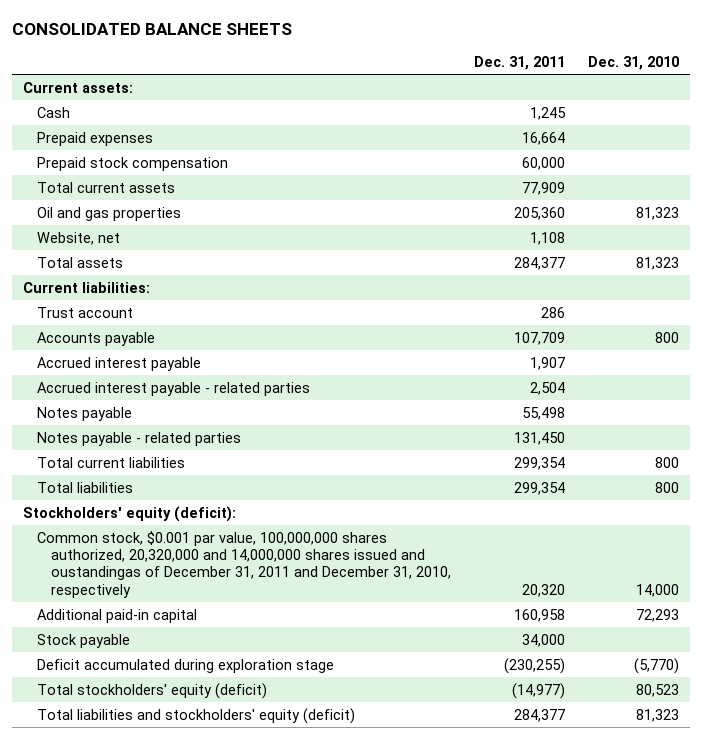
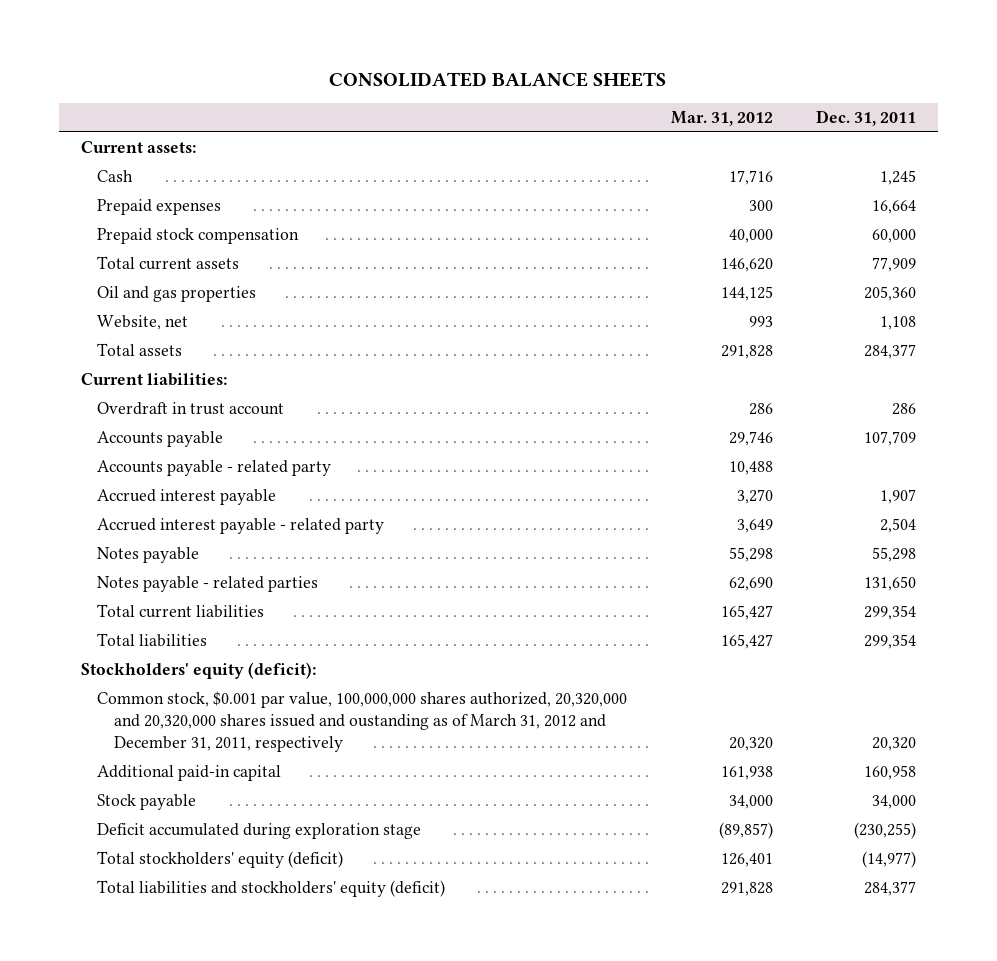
[587,55,679,70] Dec. 31, 2010 -> none
none -> [670,111,773,127] Mar. 31, 2012
[37,306,134,318] Trust account -> [97,401,285,415] Overdraft in trust account
none -> [97,459,332,476] Accounts payable - related party
[37,381,311,396] Accrued interest payable - related parties -> [97,517,385,534] Accrued interest payable - related party
[522,406,566,420] 55,498 -> [872,546,917,562] 55,298
[514,431,566,445] 131,450 -> [864,575,917,591] 131,650
[37,530,452,598] Common stock, $0.001 par value, 100,000,000 shares authorized, 20,320,000 and 14,000,000 shares issued and oustandingas of December 31, 2011 and December 31, 2010, respectively -> [97,690,628,753] Common stock, $0.001 par value, 100,000,000 shares authorized, 20,320,000 and 20,320,000 shares issued and oustanding as of March 31, 2012 and December 31, 2011, respectively

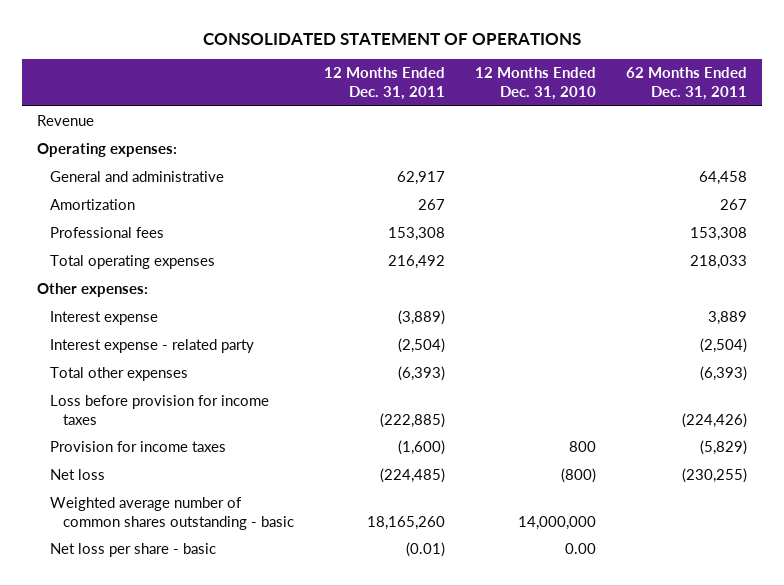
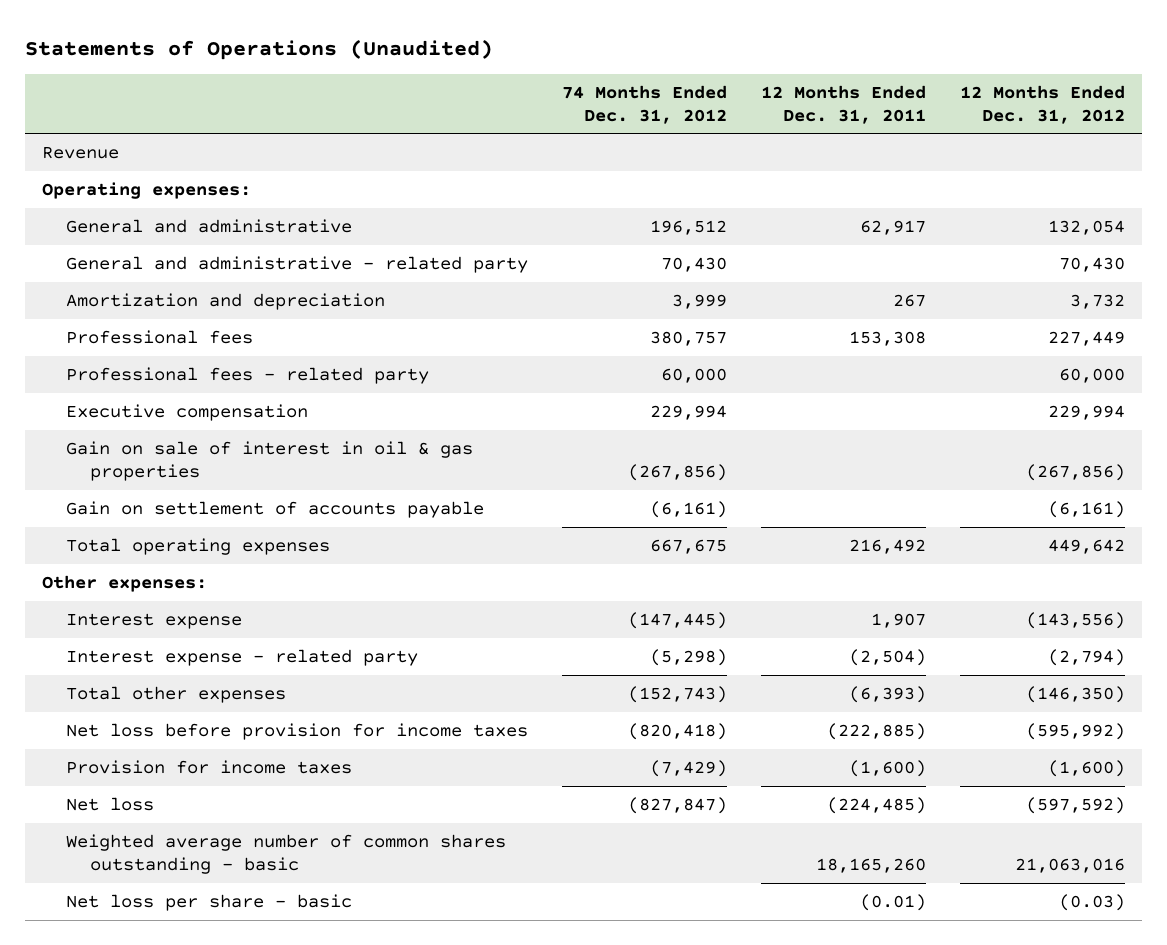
[203,32,582,45] CONSOLIDATED STATEMENT OF OPERATIONS -> [25,38,494,60] Statements of Operations (Unaudited)
[474,67,596,101] 12 Months Ended Dec. 31, 2010 -> none
[625,67,747,101] 62 Months Ended Dec. 31, 2011 -> none
none -> [562,84,728,124] 74 Months Ended Dec. 31, 2012
none -> [959,84,1125,124] 12 Months Ended Dec. 31, 2012
none -> [66,255,529,273] General and administrative - related party
[50,198,136,210] Amortization -> [66,292,386,310] Amortization and depreciation
none -> [66,366,430,384] Professional fees - related party
none -> [66,403,309,421] Executive compensation
none -> [66,440,474,481] Gain on sale of interest in oil & gas properties
none -> [66,500,485,518] Gain on settlement of accounts payable
[397,309,445,325] (3,889) -> [871,612,927,628] 1,907
[50,394,270,425] Loss before provision for income taxes -> [66,722,529,740] Net loss before provision for income taxes

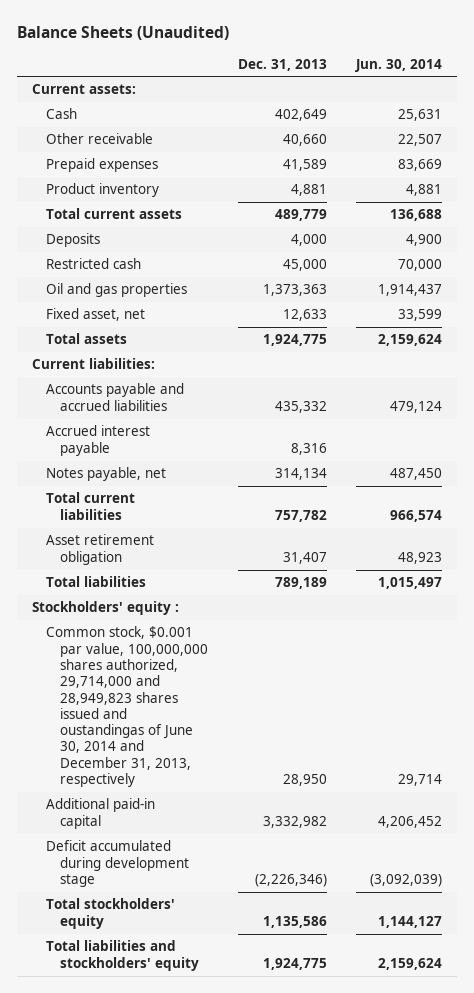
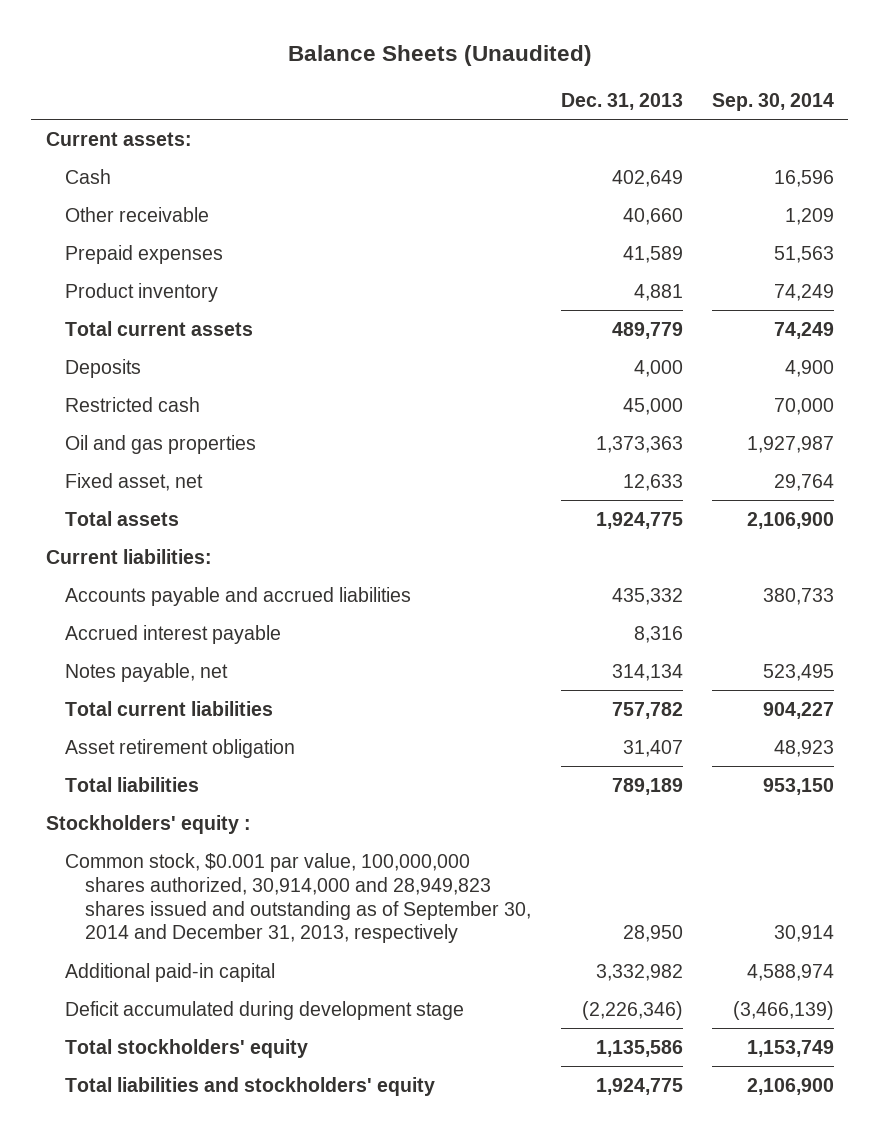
[355,58,443,72] Jun. 30, 2014 -> none
none -> [711,92,834,111] Sep. 30, 2014
[45,626,208,787] Common stock, $0.001 par value, 100,000,000 shares authorized, 29,714,000 and 28,949,823 shares issued and oustandingas of June 30, 2014 and December 31, 2013, respectively -> [65,852,532,944] Common stock, $0.001 par value, 100,000,000 shares authorized, 30,914,000 and 28,949,823 shares issued and outstanding as of September 30, 2014 and December 31, 2013, respectively

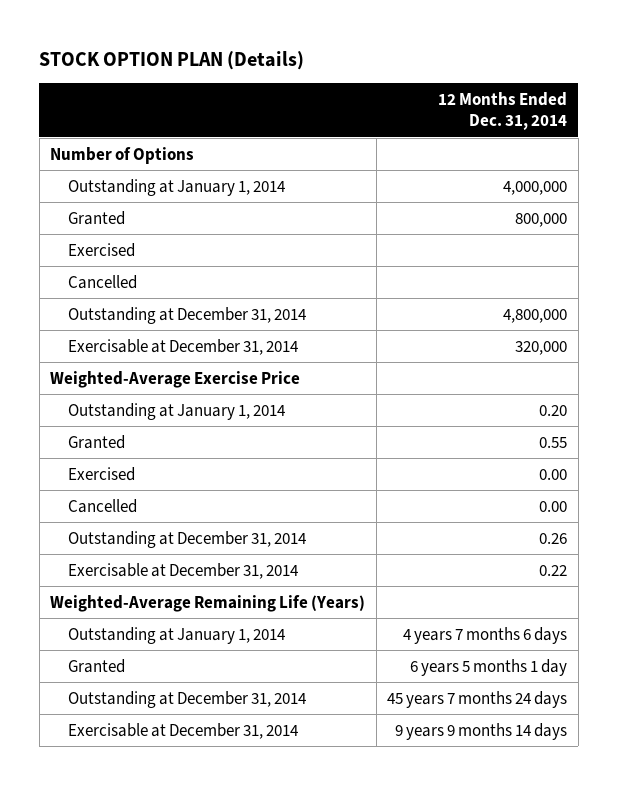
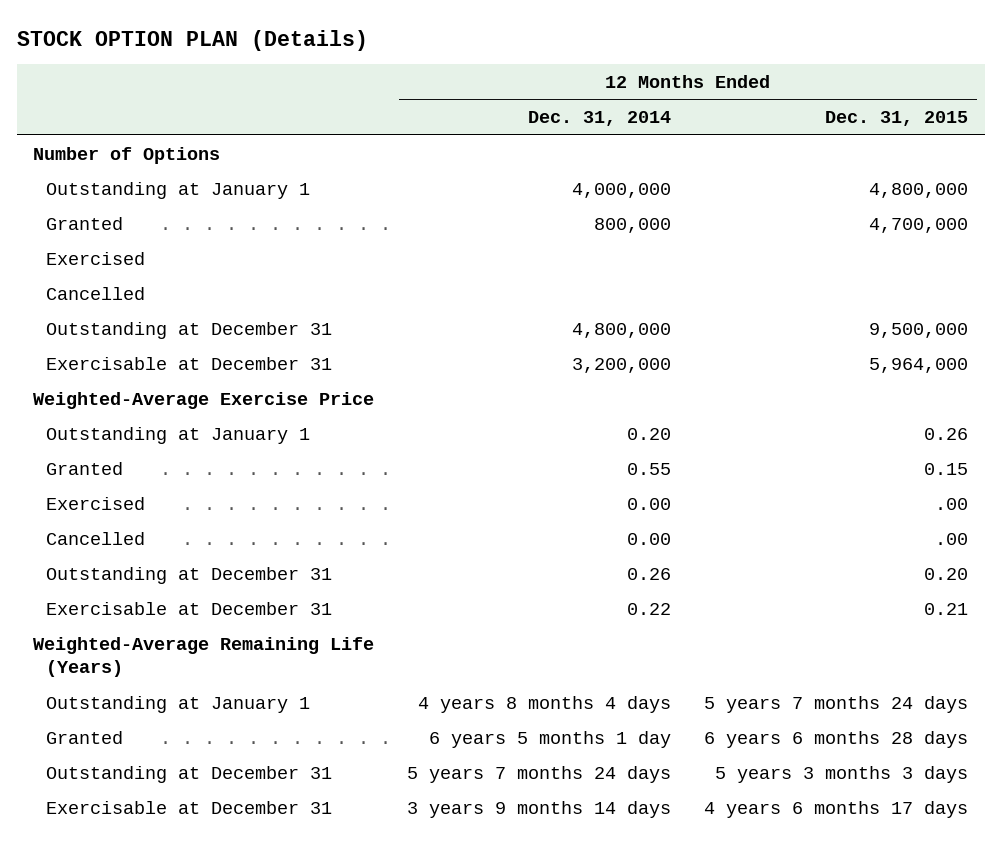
none -> [825,111,969,127] Dec. 31, 2015
[68,178,286,196] Outstanding at January 1, 2014 -> [46,181,311,199] Outstanding at January 1
[68,306,307,324] Outstanding at December 31, 2014 -> [46,321,333,339] Outstanding at December 31
[68,338,299,355] Exercisable at December 31, 2014 -> [46,356,333,370] Exercisable at December 31
[515,340,568,355] 320,000 -> [572,357,672,373] 3,200,000
[68,402,286,420] Outstanding at January 1, 2014 -> [46,426,311,444] Outstanding at January 1
[68,530,307,548] Outstanding at December 31, 2014 -> [46,566,333,584] Outstanding at December 31
[68,562,299,579] Exercisable at December 31, 2014 -> [46,601,333,615] Exercisable at December 31
[68,626,286,644] Outstanding at January 1, 2014 -> [46,695,311,713] Outstanding at January 1
[403,626,568,644] 4 years 7 months 6 days -> [418,695,672,713] 4 years 8 months 4 days
[68,690,307,708] Outstanding at December 31, 2014 -> [46,765,333,783] Outstanding at December 31
[387,690,568,708] 45 years 7 months 24 days -> [407,765,672,783] 5 years 7 months 24 days
[68,722,299,739] Exercisable at December 31, 2014 -> [46,800,333,814] Exercisable at December 31
[395,722,568,740] 9 years 9 months 14 days -> [407,800,672,818] 3 years 9 months 14 days

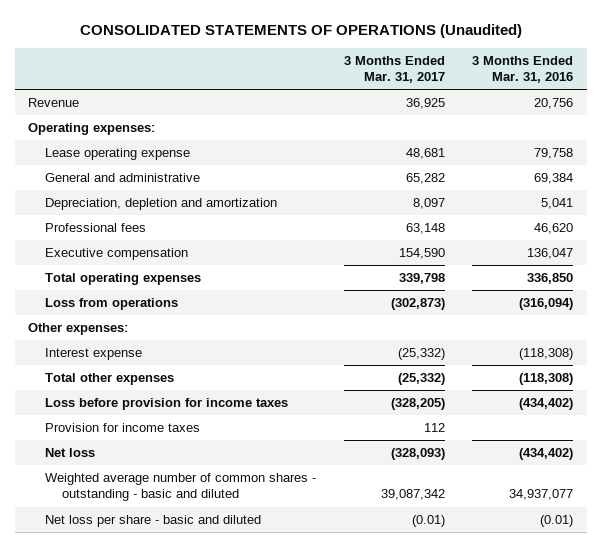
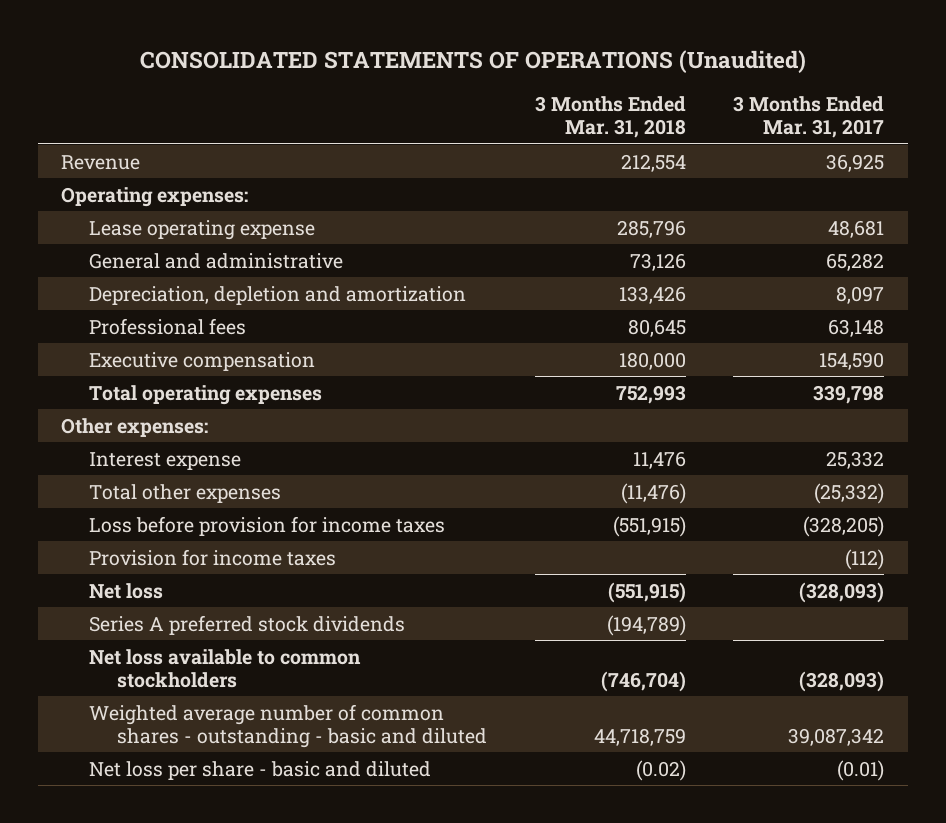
[471,55,573,84] 3 Months Ended Mar. 31, 2016 -> none
none -> [534,96,686,139] 3 Months Ended Mar. 31, 2018
[45,298,179,311] Loss from operations -> none
[397,348,445,361] (25,332) -> [826,450,885,469] 25,332
[423,423,445,433] 112 -> [845,548,885,570] (112)
none -> [89,614,406,635] Series A preferred stock dividends
none -> [89,648,362,688] Net loss available to common stockholders

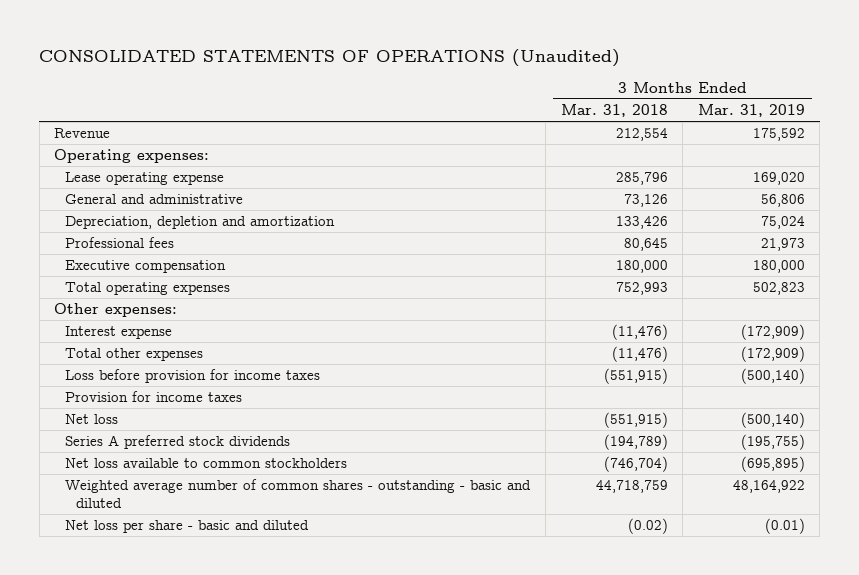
[733,96,885,139] 3 Months Ended Mar. 31, 2017 -> none
none -> [697,103,805,117] Mar. 31, 2019
[632,450,686,469] 11,476 -> [611,324,668,341] (11,476)

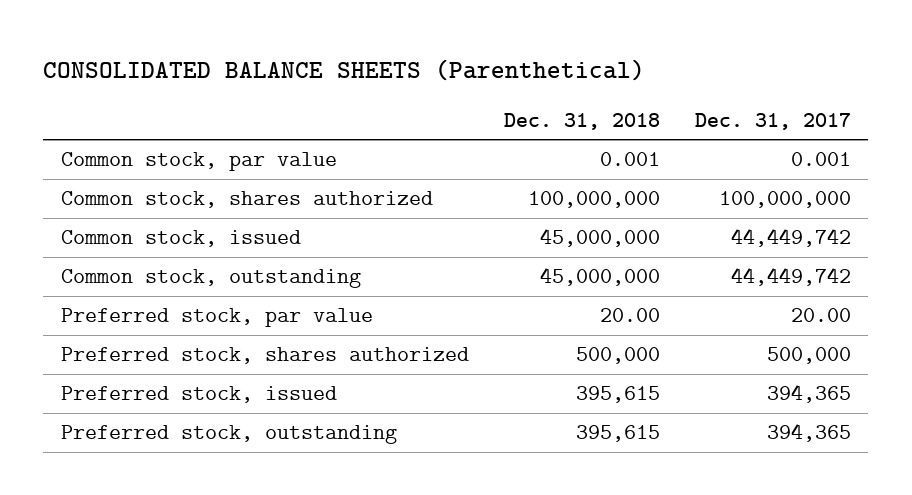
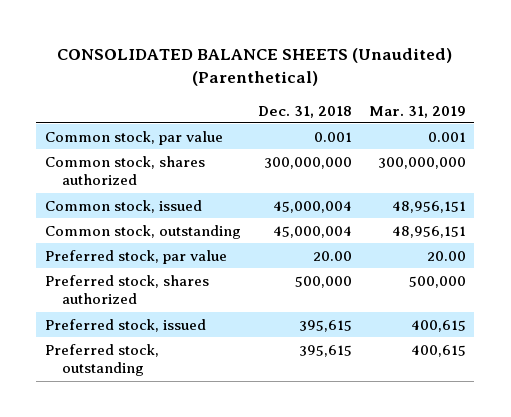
[43,59,646,82] CONSOLIDATED BALANCE SHEETS (Parenthetical) -> [57,47,453,86] CONSOLIDATED BALANCE SHEETS (Unaudited) (Parenthetical)
[694,112,851,130] Dec. 31, 2017 -> none
none -> [368,105,466,118] Mar. 31, 2019
[527,191,660,209] 100,000,000 -> [263,156,352,169] 300,000,000
[539,228,660,248] 45,000,000 -> [272,200,352,213] 45,000,004
[539,267,660,287] 45,000,000 -> [272,225,352,238] 45,000,004

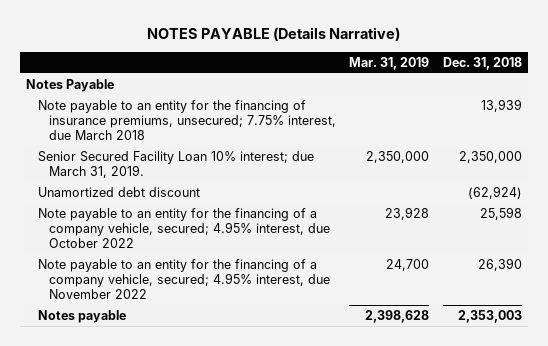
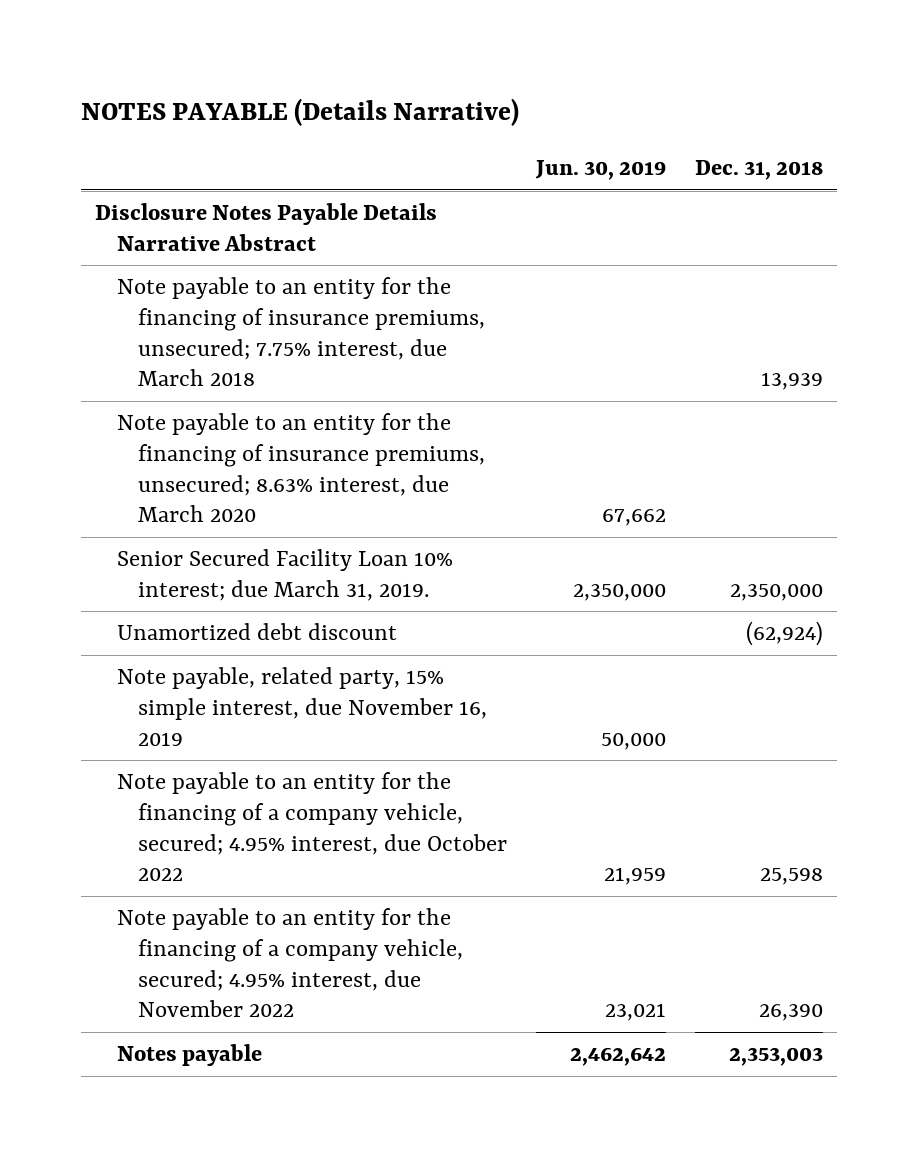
[349,57,430,71] Mar. 31, 2019 -> none
none -> [535,160,667,181] Jun. 30, 2019
[26,79,115,93] Notes Payable -> [95,203,438,251] Disclosure Notes Payable Details Narrative Abstract
none -> [116,413,486,523] Note payable to an entity for the financing of insurance premiums, unsecured; 8.63% interest, due March 2020
none -> [116,667,488,746] Note payable, related party, 15% simple interest, due November 16, 2019

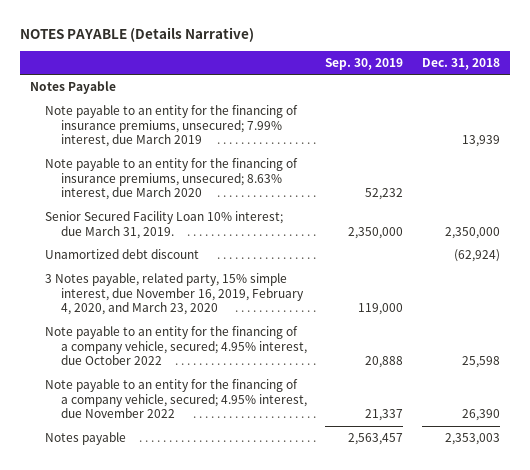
[535,160,667,181] Jun. 30, 2019 -> none
none -> [325,57,404,70] Sep. 30, 2019
[95,203,438,251] Disclosure Notes Payable Details Narrative Abstract -> [29,81,116,95] Notes Payable
[116,277,486,387] Note payable to an entity for the financing of insurance premiums, unsecured; 7.75% interest, due March 2018 -> [45,105,299,148] Note payable to an entity for the financing of insurance premiums, unsecured; 7.99% interest, due March 2019
[116,667,488,746] Note payable, related party, 15% simple interest, due November 16, 2019 -> [45,273,304,316] 3 Notes payable, related party, 15% simple interest, due November 16, 2019, February 4, 2020, and March 23, 2020

